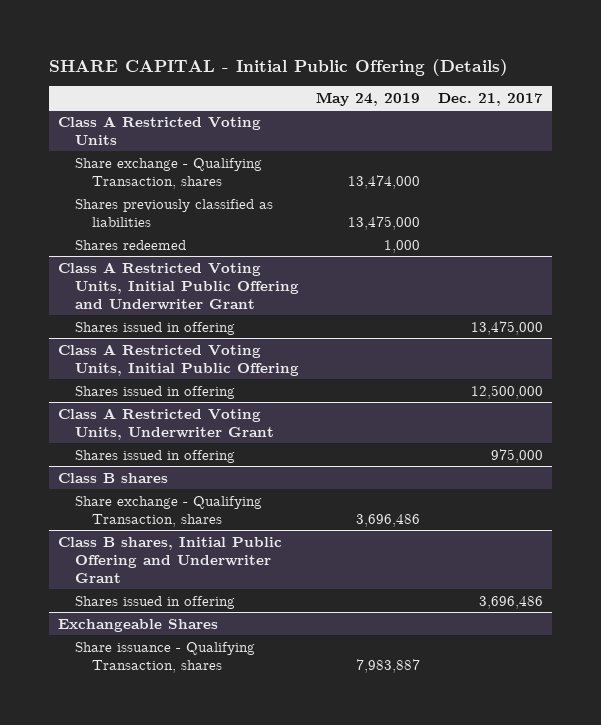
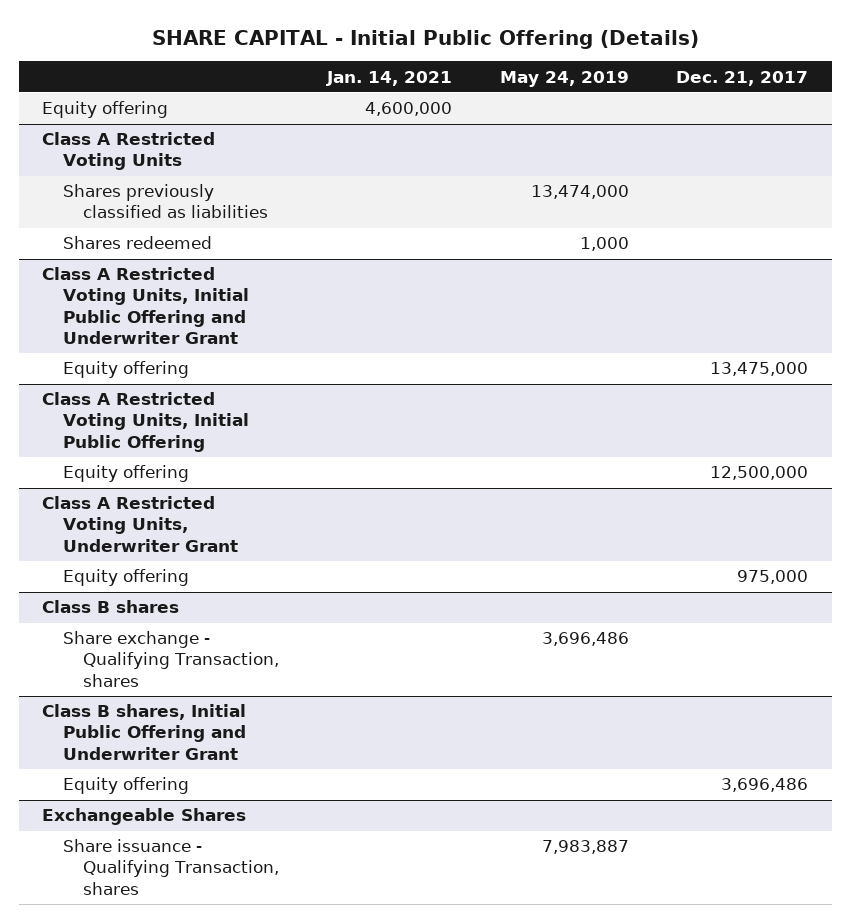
none -> [326,70,453,86] Jan. 14, 2021
none -> [42,101,169,119] Equity offering
[74,157,262,189] Share exchange - Qualifying Transaction, shares -> none
[348,215,421,230] 13,475,000 -> [530,185,629,200] 13,474,000
[74,321,235,335] Shares issued in offering -> [62,361,189,379] Equity offering
[74,385,235,399] Shares issued in offering -> [62,465,189,483] Equity offering
[74,449,235,463] Shares issued in offering -> [62,569,189,587] Equity offering
[74,595,235,609] Shares issued in offering -> [62,777,189,795] Equity offering

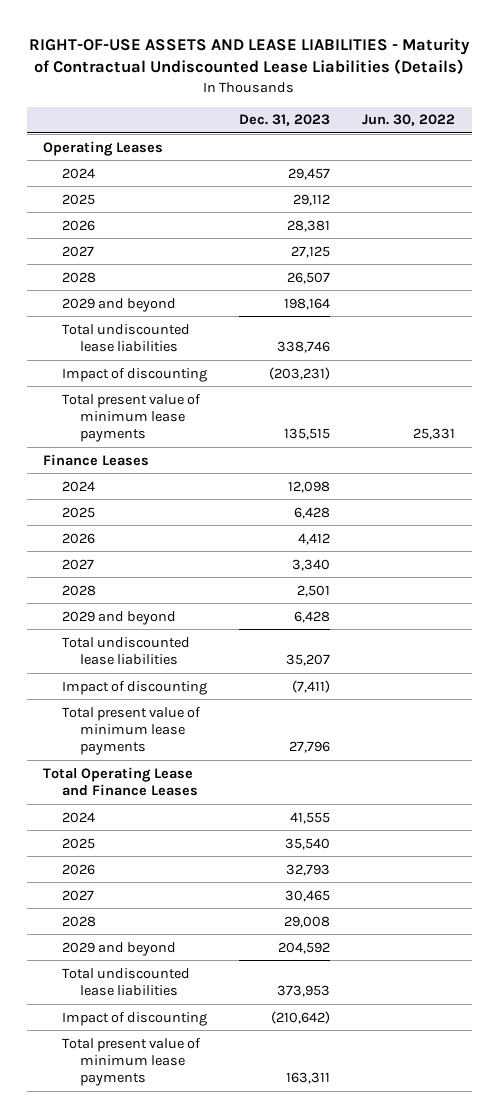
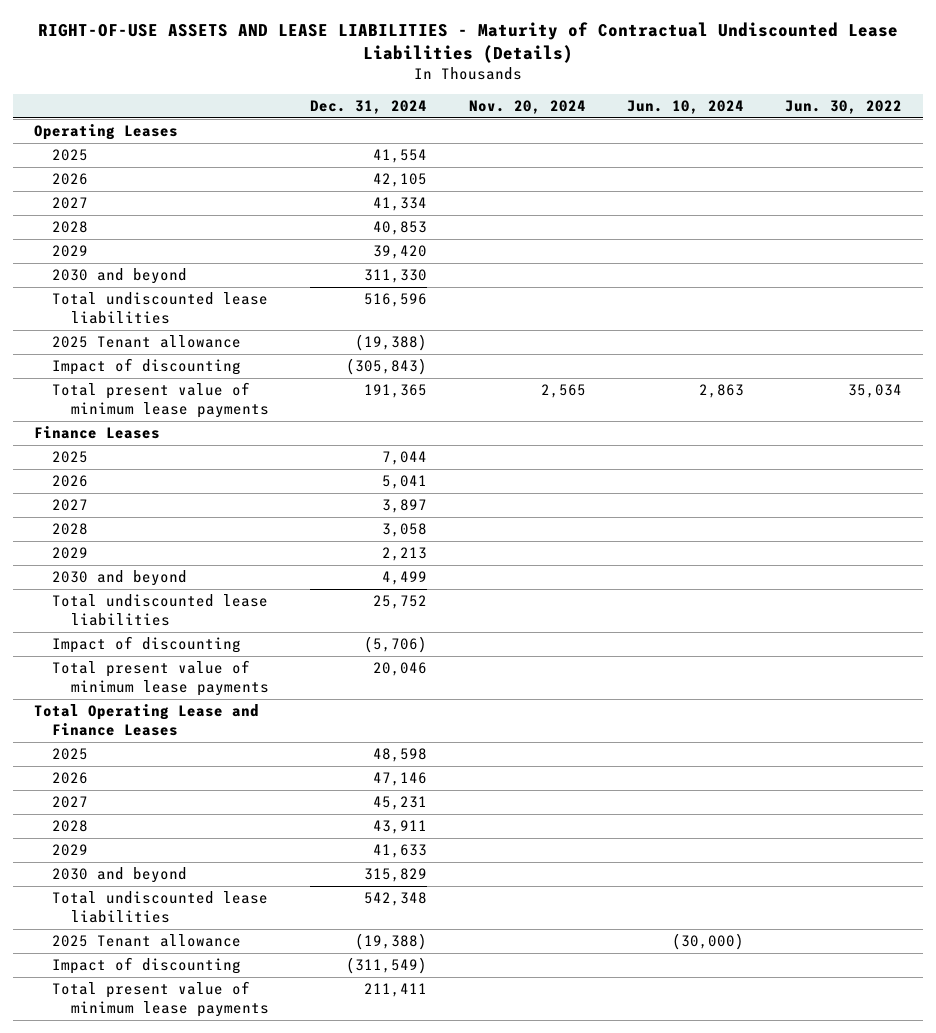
[239,114,331,127] Dec. 31, 2023 -> none
none -> [310,99,428,114] Dec. 31, 2024
none -> [468,99,586,114] Nov. 20, 2024
none -> [626,99,744,114] Jun. 10, 2024
[61,167,95,179] 2024 -> none
none -> [52,245,89,258] 2029
[61,297,176,312] 2029 and beyond -> [52,268,188,285] 2030 and beyond
none -> [52,335,242,349] 2025 Tenant allowance
[413,428,456,441] 25,331 -> [848,384,903,399] 35,034
[61,480,95,492] 2024 -> none
none -> [52,547,89,560] 2029
[61,610,176,625] 2029 and beyond -> [52,570,188,587] 2030 and beyond
[61,811,95,823] 2024 -> none
none -> [52,844,89,857] 2029
[61,941,176,956] 2029 and beyond -> [52,867,188,884] 2030 and beyond
none -> [52,934,242,948] 2025 Tenant allowance

